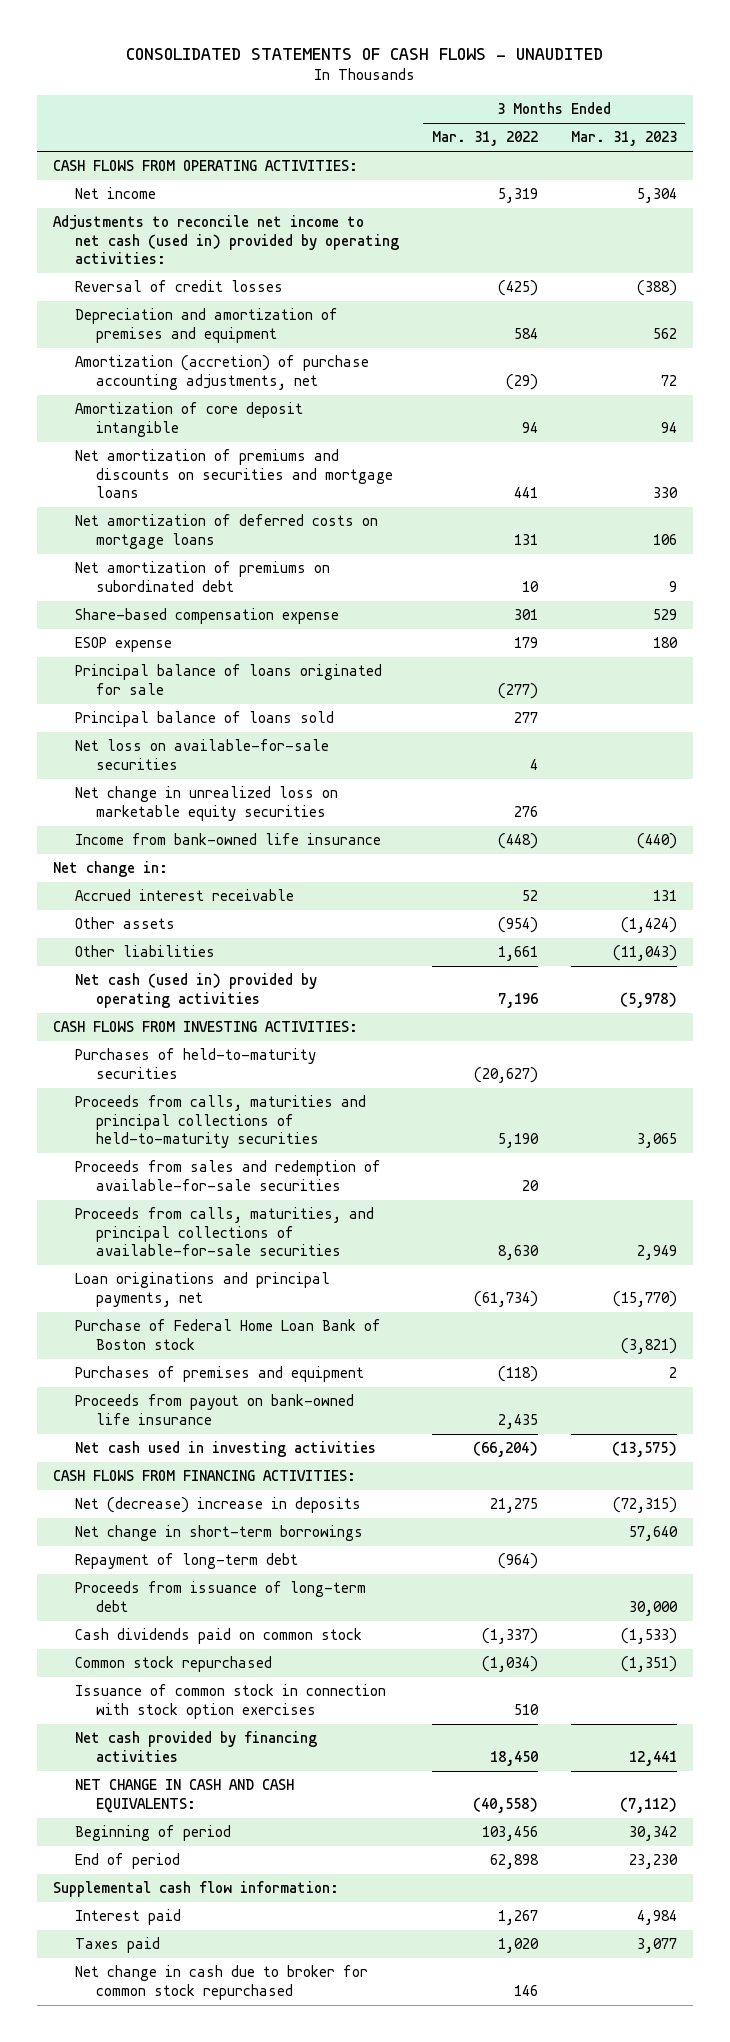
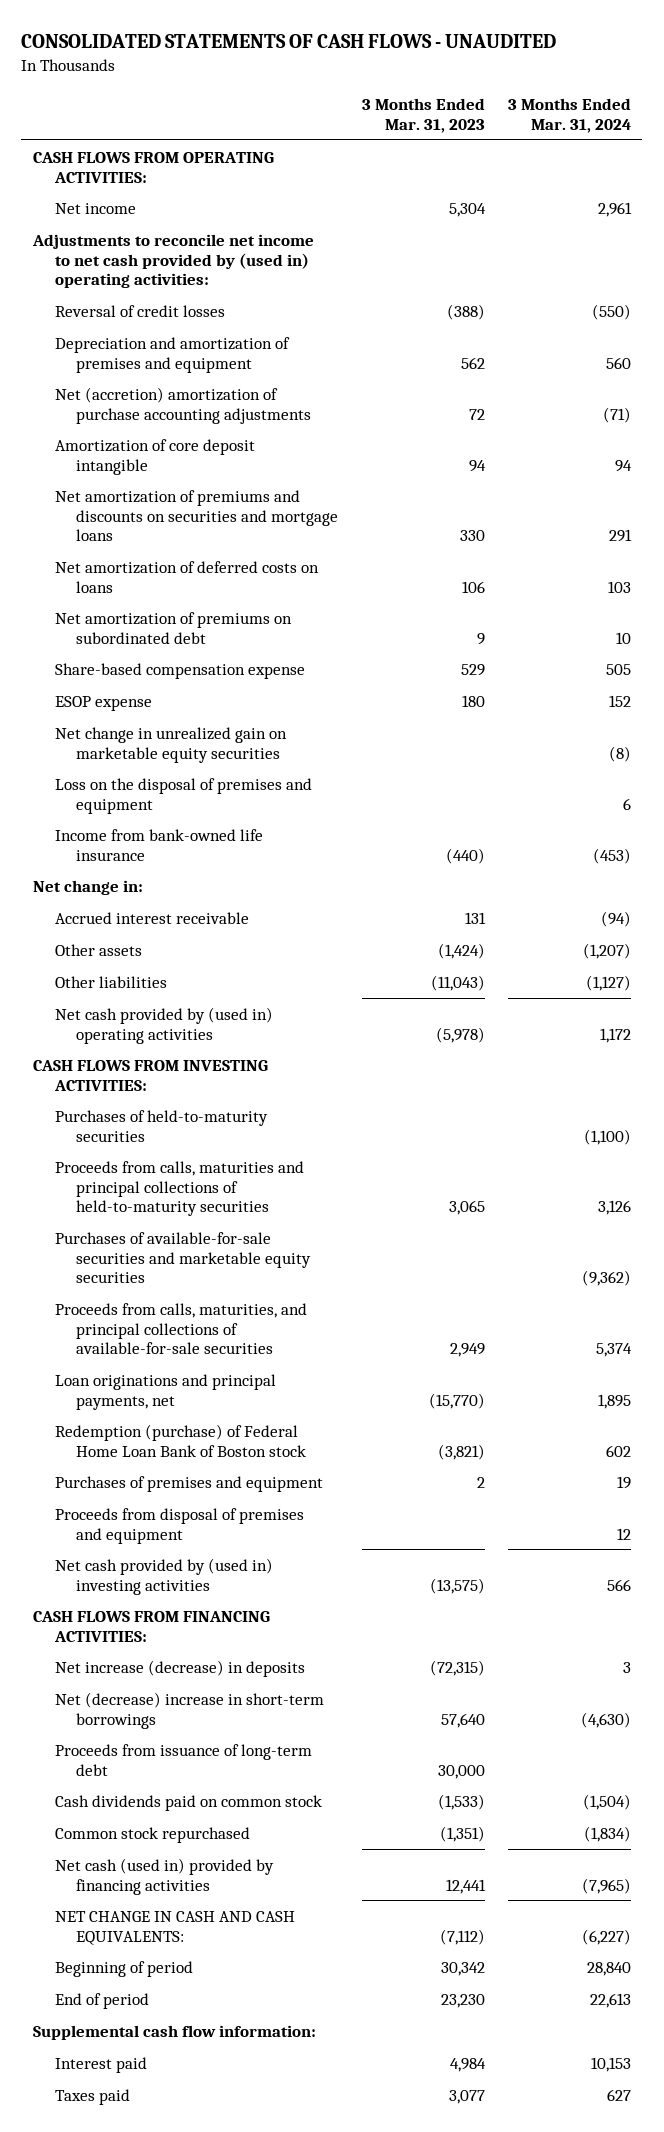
[431,131,538,147] Mar. 31, 2022 -> none
none -> [507,97,631,133] 3 Months Ended Mar. 31, 2024
[53,215,399,264] Adjustments to reconcile net income to net cash (used in) provided by operating activities: -> [32,233,315,289] Adjustments to reconcile net income to net cash provided by (used in) operating activities:
[74,355,369,390] Amortization (accretion) of purchase accounting adjustments, net -> [54,386,312,424] Net (accretion) amortization of purchase accounting adjustments
[74,514,378,549] Net amortization of deferred costs on mortgage loans -> [54,560,319,593] Net amortization of deferred costs on loans
[74,664,382,695] Principal balance of loans originated for sale -> none
[74,711,334,728] Principal balance of loans sold -> none
[74,739,329,770] Net loss on available-for-sale securities -> none
[74,786,338,821] Net change in unrealized loss on marketable equity securities -> [54,726,287,763] Net change in unrealized gain on marketable equity securities
none -> [54,777,312,814] Loss on the disposal of premises and equipment
[74,973,317,1008] Net cash (used in) provided by operating activities -> [54,1006,273,1044] Net cash provided by (used in) operating activities
[74,1160,381,1191] Proceeds from sales and redemption of available-for-sale securities -> none
none -> [54,1231,312,1284] Purchases of available-for-sale securities and marketable equity securities
[74,1319,381,1350] Purchase of Federal Home Loan Bank of Boston stock -> [54,1423,307,1457] Redemption (purchase) of Federal Home Loan Bank of Boston stock
[74,1394,354,1425] Proceeds from payout on bank-owned life insurance -> none
none -> [54,1507,304,1544] Proceeds from disposal of premises and equipment
[74,1441,376,1458] Net cash used in investing activities -> [54,1557,273,1595] Net cash provided by (used in) investing activities
[74,1553,298,1570] Repayment of long-term debt -> none
[74,1497,361,1514] Net (decrease) increase in deposits -> [54,1659,305,1677] Net increase (decrease) in deposits
[74,1525,363,1542] Net change in short-term borrowings -> [54,1691,324,1729] Net (decrease) increase in short-term borrowings
[74,1684,386,1719] Issuance of common stock in connection with stock option exercises -> none
[74,1731,317,1762] Net cash provided by financing activities -> [54,1857,274,1895] Net cash (used in) provided by financing activities
[74,1965,368,2000] Net change in cash due to broker for common stock repurchased -> none

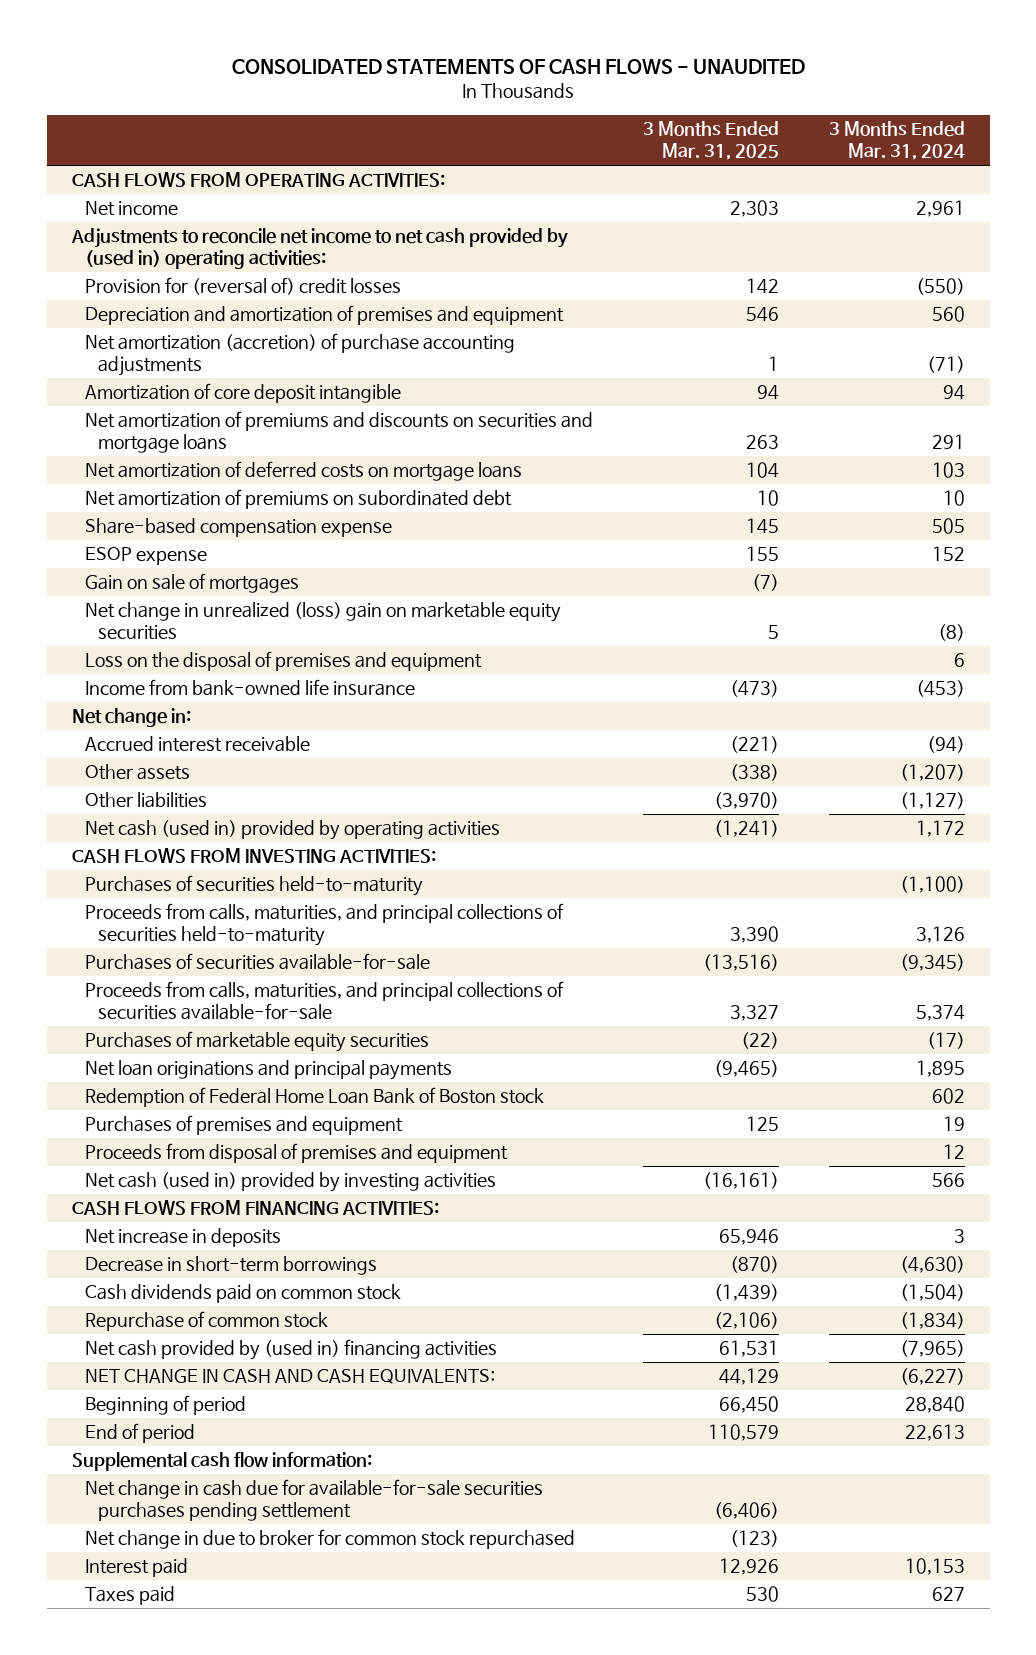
[361,97,485,133] 3 Months Ended Mar. 31, 2023 -> none
none -> [642,121,779,161] 3 Months Ended Mar. 31, 2025
[54,304,225,317] Reversal of credit losses -> [84,277,401,296] Provision for (reversal of) credit losses
[54,386,312,424] Net (accretion) amortization of purchase accounting adjustments -> [84,333,515,377] Net amortization (accretion) of purchase accounting adjustments
[54,560,319,593] Net amortization of deferred costs on loans -> [84,461,522,482] Net amortization of deferred costs on mortgage loans
none -> [84,573,299,594] Gain on sale of mortgages
[54,726,287,763] Net change in unrealized gain on marketable equity securities -> [84,602,561,641] Net change in unrealized (loss) gain on marketable equity securities
[54,1006,273,1044] Net cash provided by (used in) operating activities -> [84,820,500,841] Net cash (used in) provided by operating activities
[54,1109,268,1142] Purchases of held-to-maturity securities -> [84,875,423,897] Purchases of securities held-to-maturity
[54,1160,304,1217] Proceeds from calls, maturities and principal collections of held-to-maturity securities -> [84,903,564,947] Proceeds from calls, maturities, and principal collections of securities held-to-maturity
[54,1231,312,1284] Purchases of available-for-sale securities and marketable equity securities -> [84,953,430,971] Purchases of securities available-for-sale
[581,1270,631,1287] (9,362) -> [899,954,965,972] (9,345)
[54,1302,307,1355] Proceeds from calls, maturities, and principal collections of available-for-sale securities -> [84,981,564,1021] Proceeds from calls, maturities, and principal collections of securities available-for-sale
none -> [84,1031,429,1053] Purchases of marketable equity securities
[54,1373,276,1410] Loan originations and principal payments, net -> [84,1060,452,1081] Net loan originations and principal payments
[54,1423,307,1457] Redemption (purchase) of Federal Home Loan Bank of Boston stock -> [84,1087,544,1108] Redemption of Federal Home Loan Bank of Boston stock
[54,1557,273,1595] Net cash provided by (used in) investing activities -> [84,1172,496,1193] Net cash (used in) provided by investing activities
[54,1743,312,1776] Proceeds from issuance of long-term debt -> none
[54,1659,305,1677] Net increase (decrease) in deposits -> [84,1228,281,1248] Net increase in deposits
[54,1691,324,1729] Net (decrease) increase in short-term borrowings -> [84,1256,377,1276] Decrease in short-term borrowings
[54,1826,250,1843] Common stock repurchased -> [84,1311,328,1332] Repurchase of common stock
[54,1857,274,1895] Net cash (used in) provided by financing activities -> [84,1339,497,1361] Net cash provided by (used in) financing activities
none -> [84,1479,543,1522] Net change in cash due for available-for-sale securities purchases pending settlement
none -> [84,1529,575,1550] Net change in due to broker for common stock repurchased

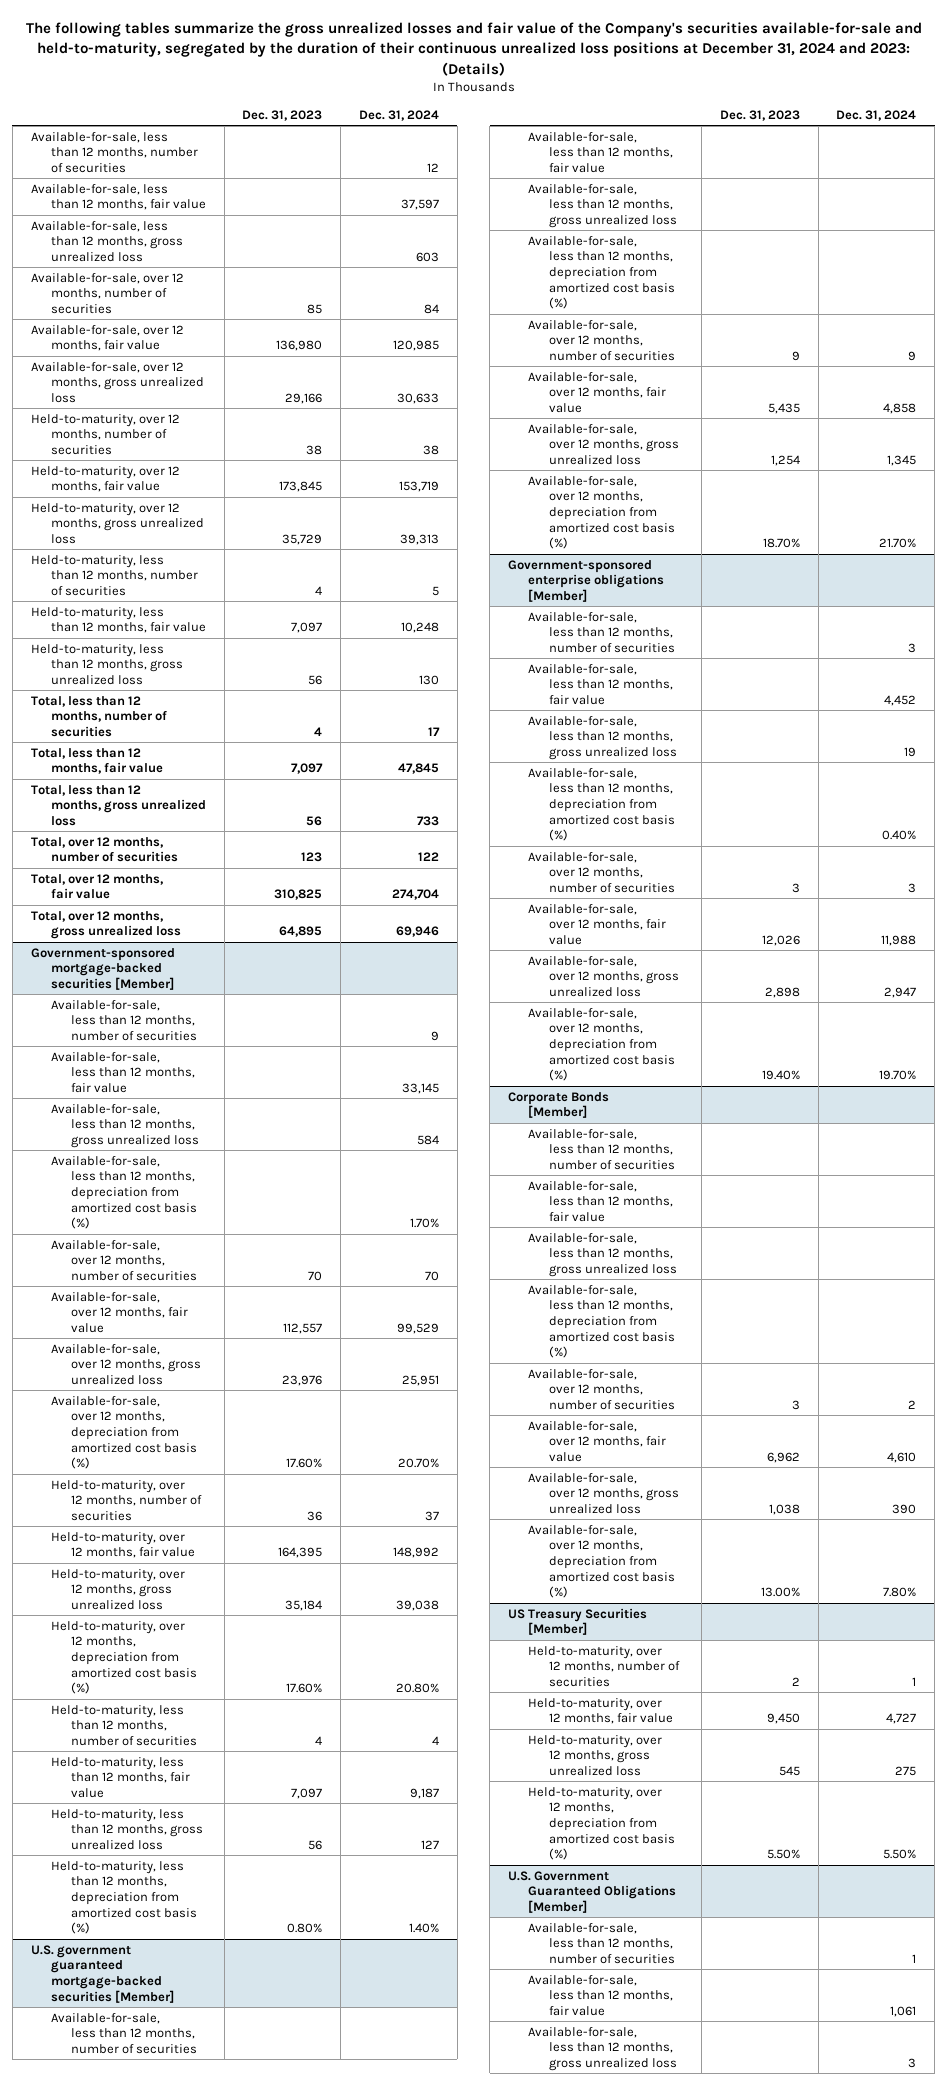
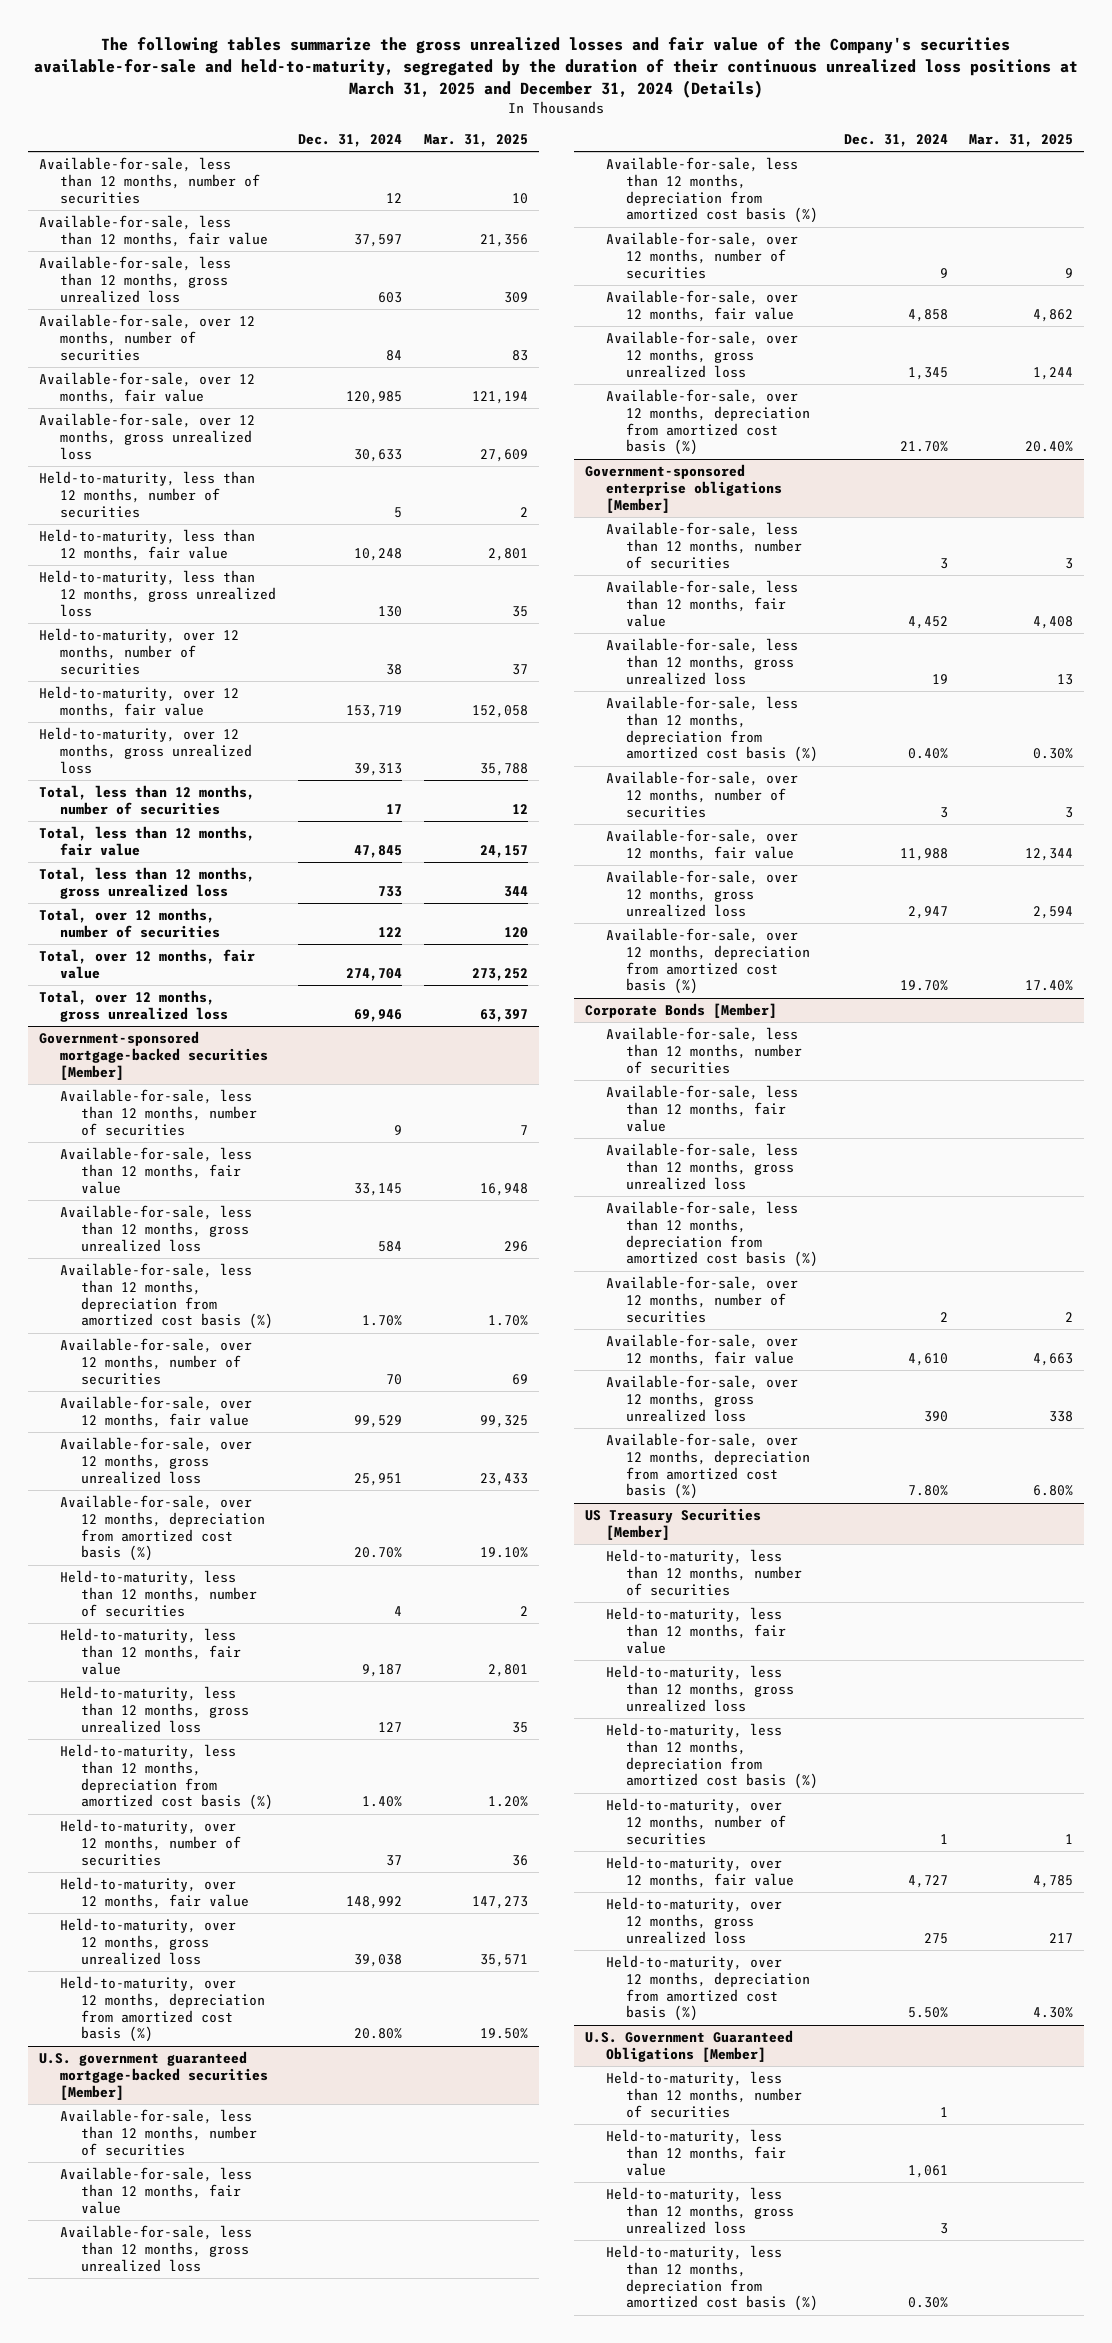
[25,21,922,76] The following tables summarize the gross unrealized losses and fair value of the Company's securities available-for-sale and held-to-maturity, segregated by the duration of their continuous unrealized loss positions at December 31, 2024 and 2023: (Details) -> [34,36,1079,98] The following tables summarize the gross unrealized losses and fair value of the Company's securities available-for-sale and held-to-maturity, segregated by the duration of their continuous unrealized loss positions at March 31, 2025 and December 31, 2024 (Details)
[242,110,323,122] Dec. 31, 2023 -> none
none -> [423,134,528,148] Mar. 31, 2025
[30,413,180,455] Held-to-maturity, over 12 months, number of securities -> [38,628,239,675] Held-to-maturity, over 12 months, number of securities
[30,465,180,493] Held-to-maturity, over 12 months, fair value -> [38,686,239,718] Held-to-maturity, over 12 months, fair value
[30,502,204,544] Held-to-maturity, over 12 months, gross unrealized loss -> [38,727,252,774] Held-to-maturity, over 12 months, gross unrealized loss
[50,1479,203,1521] Held-to-maturity, over 12 months, number of securities -> [59,1819,241,1866] Held-to-maturity, over 12 months, number of securities
[50,1531,196,1559] Held-to-maturity, over 12 months, fair value -> [59,1877,249,1909] Held-to-maturity, over 12 months, fair value
[50,1568,185,1610] Held-to-maturity, over 12 months, gross unrealized loss -> [59,1918,236,1965] Held-to-maturity, over 12 months, gross unrealized loss
[50,1620,198,1695] Held-to-maturity, over 12 months, depreciation from amortized cost basis (%) -> [59,1976,265,2043] Held-to-maturity, over 12 months, depreciation from amortized cost basis (%)
none -> [605,1549,803,1596] Held-to-maturity, less than 12 months, number of securities
none -> [605,1607,787,1654] Held-to-maturity, less than 12 months, fair value
none -> [605,1665,795,1712] Held-to-maturity, less than 12 months, gross unrealized loss
none -> [605,1723,819,1790] Held-to-maturity, less than 12 months, depreciation from amortized cost basis (%)
[528,1922,675,1964] Available-for-sale, less than 12 months, number of securities -> [605,2071,803,2118] Held-to-maturity, less than 12 months, number of securities
[528,1974,673,2016] Available-for-sale, less than 12 months, fair value -> [605,2129,787,2176] Held-to-maturity, less than 12 months, fair value
[528,2026,677,2071] Available-for-sale, less than 12 months, gross unrealized loss -> [605,2187,795,2234] Held-to-maturity, less than 12 months, gross unrealized loss
none -> [605,2245,819,2312] Held-to-maturity, less than 12 months, depreciation from amortized cost basis (%)

